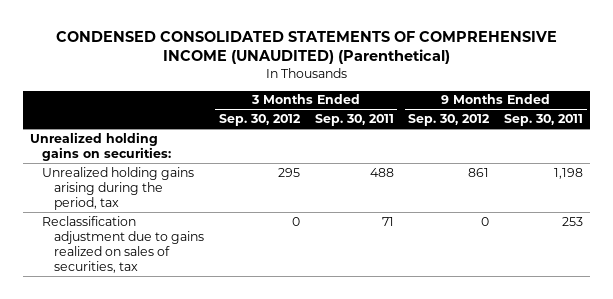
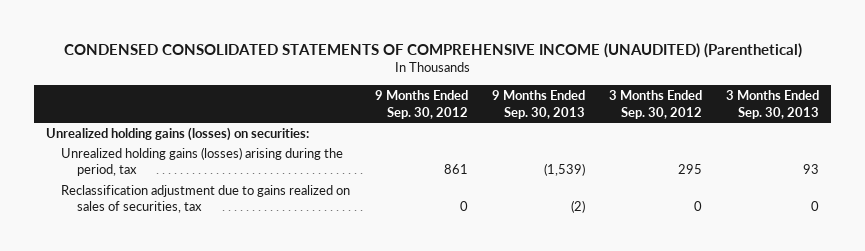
[314,114,394,127] Sep. 30, 2011 -> none
[504,114,584,127] Sep. 30, 2011 -> none
none -> [491,89,585,119] 9 Months Ended Sep. 30, 2013
none -> [725,89,819,119] 3 Months Ended Sep. 30, 2013
[29,131,172,161] Unrealized holding gains on securities: -> [46,126,310,141] Unrealized holding gains (losses) on securities:
[42,166,195,211] Unrealized holding gains arising during the period, tax -> [61,146,344,177] Unrealized holding gains (losses) arising during the period, tax

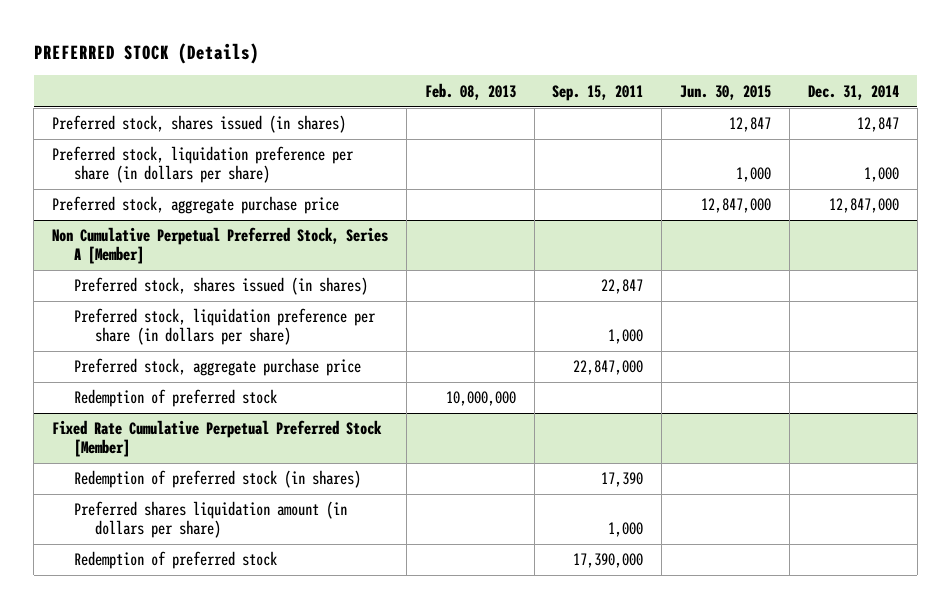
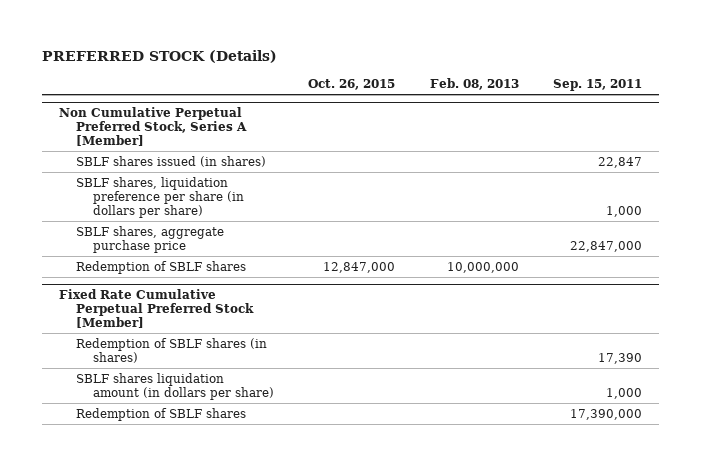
[680,84,772,100] Jun. 30, 2015 -> none
[807,84,899,100] Dec. 31, 2014 -> none
none -> [308,79,396,91] Oct. 26, 2015
[52,115,347,134] Preferred stock, shares issued (in shares) -> none
[52,146,355,184] Preferred stock, liquidation preference per share (in dollars per share) -> none
[52,196,340,215] Preferred stock, aggregate purchase price -> none
[73,277,368,296] Preferred stock, shares issued (in shares) -> [76,155,267,167] SBLF shares issued (in shares)
[73,308,376,346] Preferred stock, liquidation preference per share (in dollars per share) -> [76,176,245,219] SBLF shares, liquidation preference per share (in dollars per share)
[73,358,361,377] Preferred stock, aggregate purchase price -> [76,225,225,254] SBLF shares, aggregate purchase price
[73,389,277,408] Redemption of preferred stock -> [76,260,247,274] Redemption of SBLF shares
[73,470,361,489] Redemption of preferred stock (in shares) -> [76,337,268,364] Redemption of SBLF shares (in shares)
[73,501,347,539] Preferred shares liquidation amount (in dollars per share) -> [76,372,275,401] SBLF shares liquidation amount (in dollars per share)
[73,551,277,570] Redemption of preferred stock -> [76,407,247,421] Redemption of SBLF shares

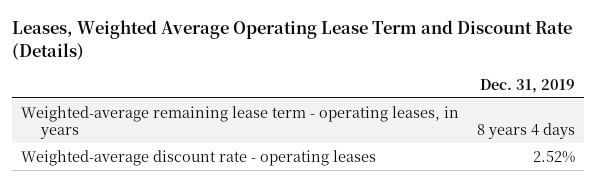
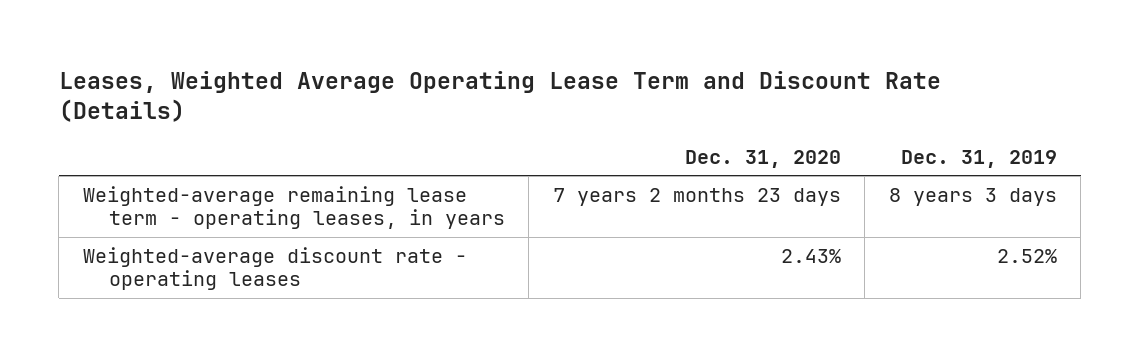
none -> [684,149,841,168] Dec. 31, 2020
[476,123,575,140] 8 years 4 days -> [888,187,1057,206] 8 years 3 days

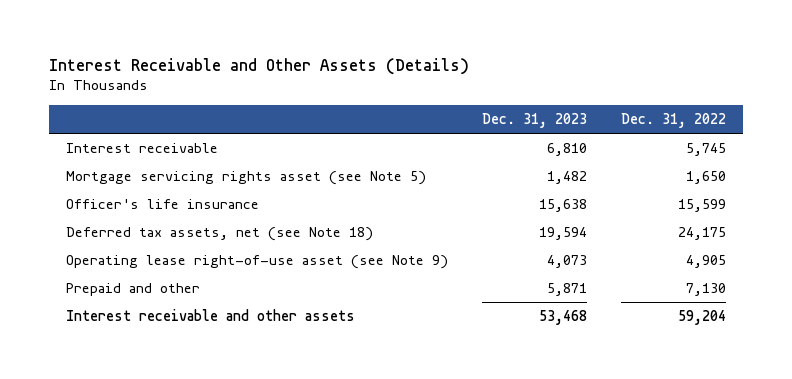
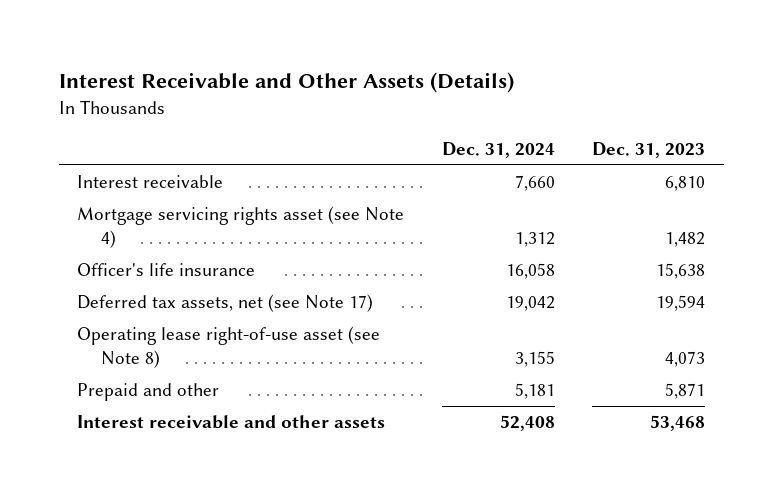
[620,113,726,129] Dec. 31, 2022 -> none
none -> [441,141,555,158] Dec. 31, 2024
[65,171,426,186] Mortgage servicing rights asset (see Note 5) -> [77,206,405,249] Mortgage servicing rights asset (see Note 4)
[65,227,373,242] Deferred tax assets, net (see Note 18) -> [77,294,374,313] Deferred tax assets, net (see Note 17)
[65,255,448,270] Operating lease right-of-use asset (see Note 9) -> [77,326,381,369] Operating lease right-of-use asset (see Note 8)

